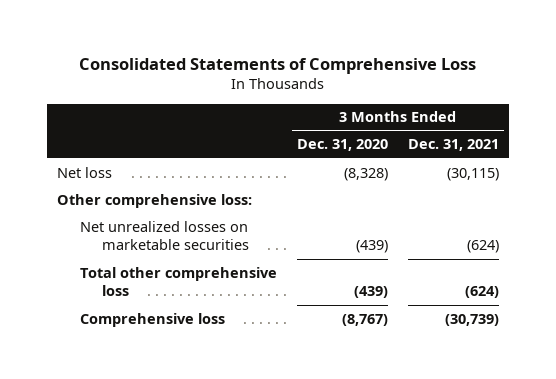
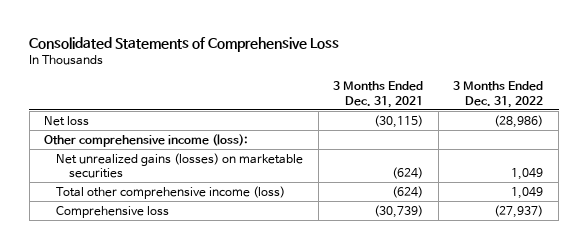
[296,139,388,152] Dec. 31, 2020 -> none
none -> [453,81,544,108] 3 Months Ended Dec. 31, 2022
[57,193,253,208] Other comprehensive loss: -> [44,133,249,147] Other comprehensive income (loss):
[79,220,249,251] Net unrealized losses on marketable securities -> [56,152,304,179] Net unrealized gains (losses) on marketable securities
[79,266,277,297] Total other comprehensive loss -> [56,185,286,199] Total other comprehensive income (loss)

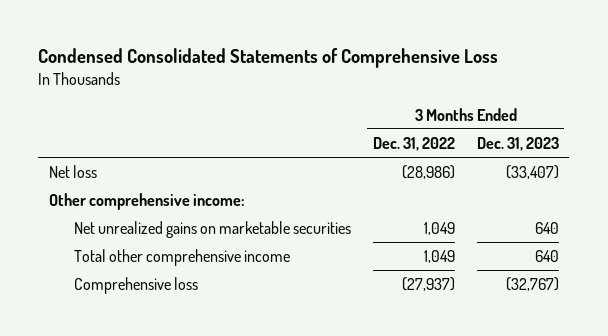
[29,36,340,52] Consolidated Statements of Comprehensive Loss -> [38,48,499,69] Condensed Consolidated Statements of Comprehensive Loss
[333,81,424,108] 3 Months Ended Dec. 31, 2021 -> none
none -> [476,136,559,151] Dec. 31, 2023
[44,133,249,147] Other comprehensive income (loss): -> [49,192,246,210] Other comprehensive income:
[56,152,304,179] Net unrealized gains (losses) on marketable securities -> [74,220,352,238] Net unrealized gains on marketable securities
[56,185,286,199] Total other comprehensive income (loss) -> [74,248,291,266] Total other comprehensive income

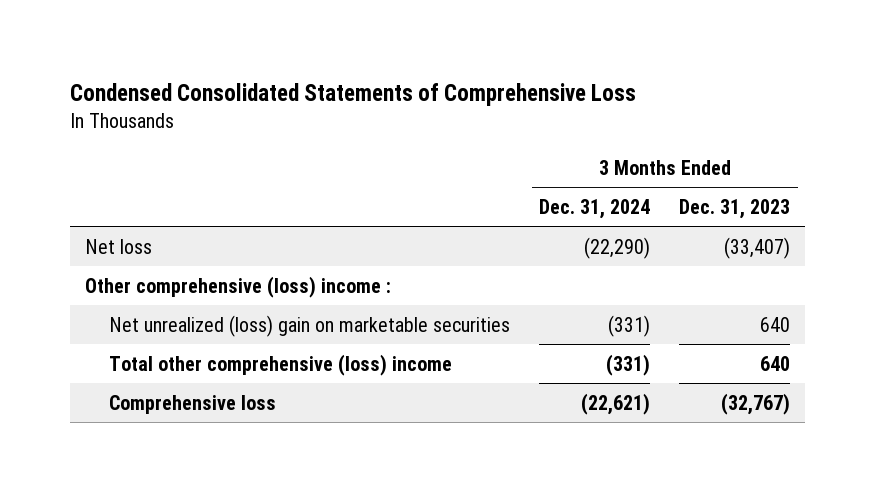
[372,136,455,151] Dec. 31, 2022 -> none
none -> [539,198,651,219] Dec. 31, 2024
[49,192,246,210] Other comprehensive income: -> [84,275,391,298] Other comprehensive (loss) income :
[74,220,352,238] Net unrealized gains on marketable securities -> [109,314,511,337] Net unrealized (loss) gain on marketable securities
[74,248,291,266] Total other comprehensive income -> [109,353,453,376] Total other comprehensive (loss) income

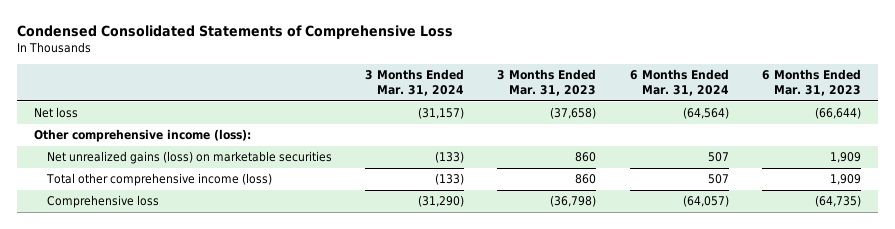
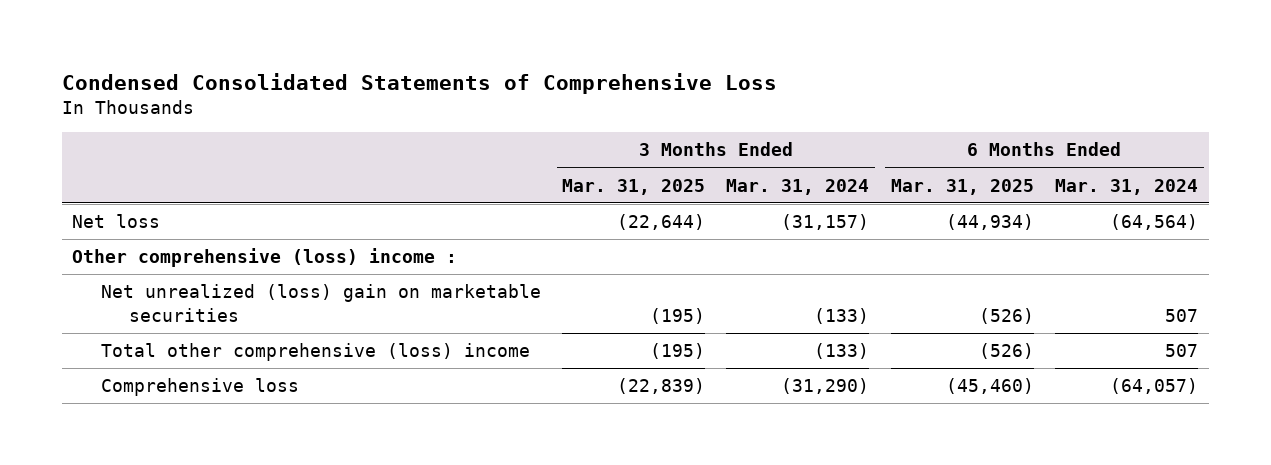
[497,69,597,96] 3 Months Ended Mar. 31, 2023 -> none
[762,69,862,96] 6 Months Ended Mar. 31, 2023 -> none
none -> [561,178,705,195] Mar. 31, 2025
none -> [890,178,1034,195] Mar. 31, 2025
[33,129,251,143] Other comprehensive income (loss): -> [72,248,458,268] Other comprehensive (loss) income :
[46,151,332,165] Net unrealized gains (loss) on marketable securities -> [100,284,541,322] Net unrealized (loss) gain on marketable securities
[45,173,272,187] Total other comprehensive income (loss) -> [100,343,530,362] Total other comprehensive (loss) income

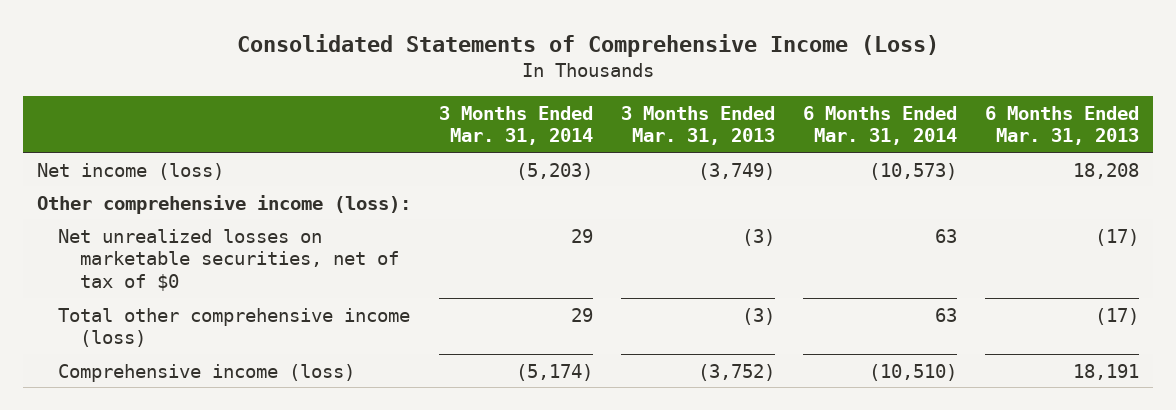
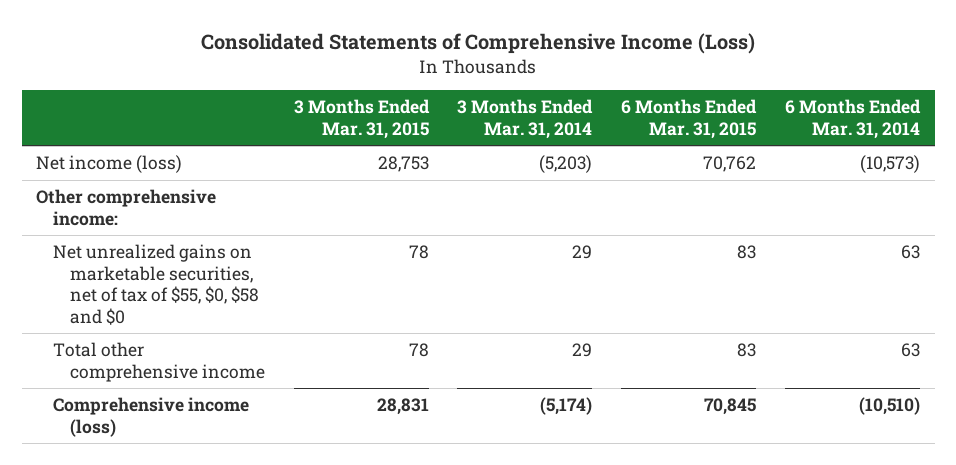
[621,105,776,146] 3 Months Ended Mar. 31, 2013 -> none
[985,105,1140,146] 6 Months Ended Mar. 31, 2013 -> none
none -> [293,99,430,139] 3 Months Ended Mar. 31, 2015
none -> [621,99,758,139] 6 Months Ended Mar. 31, 2015
[37,194,412,214] Other comprehensive income (loss): -> [36,189,217,226] Other comprehensive income:
[58,228,399,291] Net unrealized losses on marketable securities, net of tax of $0 -> [52,244,259,325] Net unrealized gains on marketable securities, net of tax of $55, $0, $58 and $0
[58,307,411,348] Total other comprehensive income (loss) -> [52,342,265,382] Total other comprehensive income

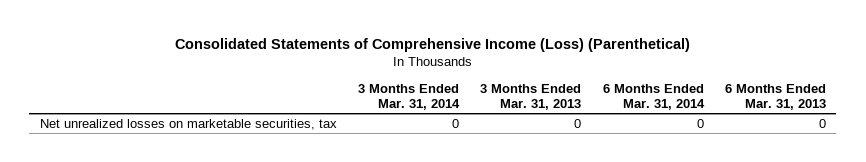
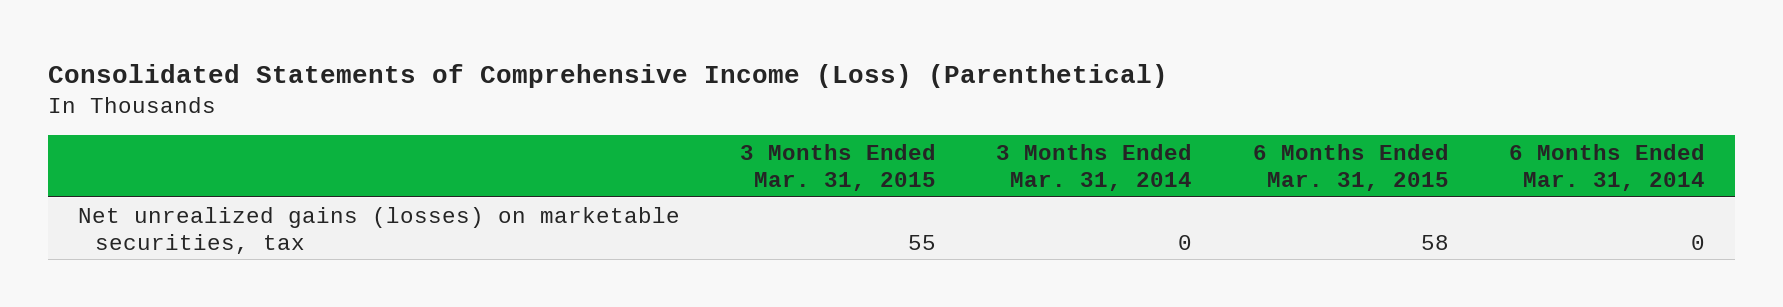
[480,84,582,111] 3 Months Ended Mar. 31, 2013 -> none
[724,84,826,111] 6 Months Ended Mar. 31, 2013 -> none
none -> [740,144,937,191] 3 Months Ended Mar. 31, 2015
none -> [1252,144,1449,191] 6 Months Ended Mar. 31, 2015
[40,118,338,130] Net unrealized losses on marketable securities, tax -> [77,206,680,254] Net unrealized gains (losses) on marketable securities, tax

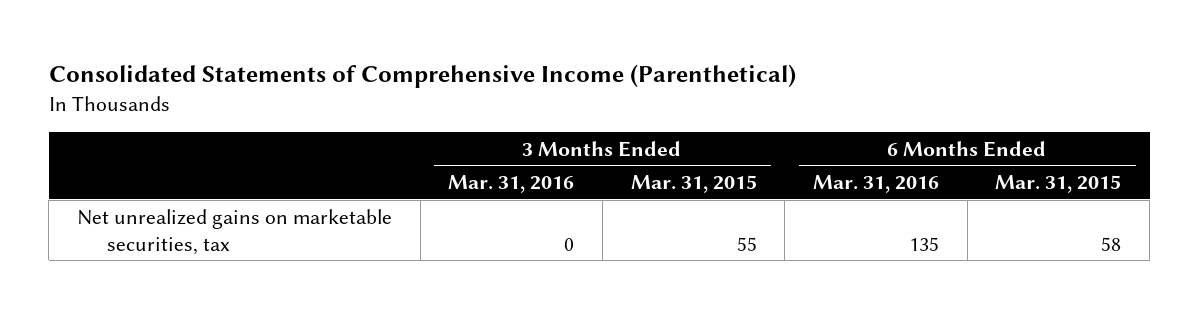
[47,63,1168,88] Consolidated Statements of Comprehensive Income (Loss) (Parenthetical) -> [48,63,796,88] Consolidated Statements of Comprehensive Income (Parenthetical)
[996,144,1193,191] 3 Months Ended Mar. 31, 2014 -> none
[1508,144,1705,191] 6 Months Ended Mar. 31, 2014 -> none
none -> [448,174,575,193] Mar. 31, 2016
none -> [813,174,940,193] Mar. 31, 2016
[77,206,680,254] Net unrealized gains (losses) on marketable securities, tax -> [76,208,392,255] Net unrealized gains on marketable securities, tax

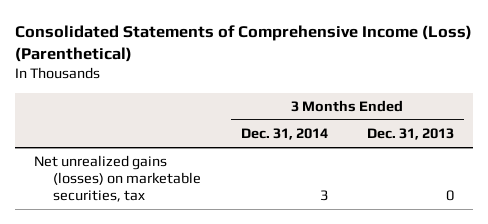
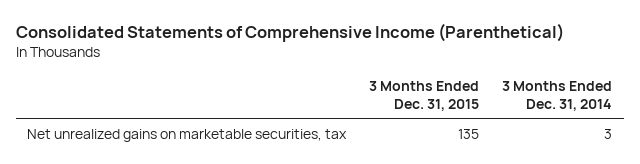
[14,24,472,63] Consolidated Statements of Comprehensive Income (Loss) (Parenthetical) -> [15,22,564,42] Consolidated Statements of Comprehensive Income (Parenthetical)
[366,128,454,141] Dec. 31, 2013 -> none
none -> [369,80,480,111] 3 Months Ended Dec. 31, 2015
[34,155,202,202] Net unrealized gains (losses) on marketable securities, tax -> [27,128,348,142] Net unrealized gains on marketable securities, tax

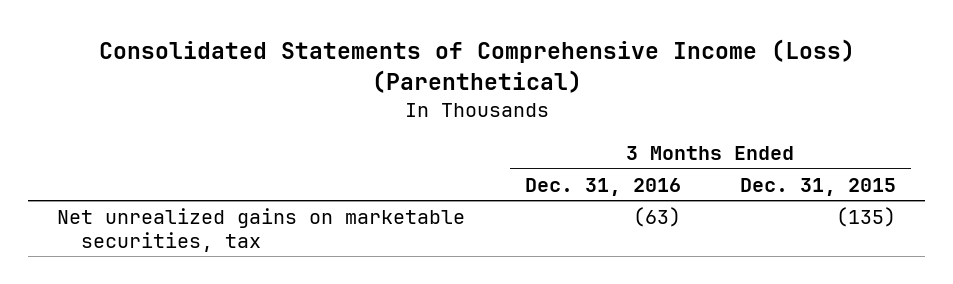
[15,22,564,42] Consolidated Statements of Comprehensive Income (Parenthetical) -> [98,38,855,93] Consolidated Statements of Comprehensive Income (Loss) (Parenthetical)
[502,80,613,111] 3 Months Ended Dec. 31, 2014 -> none
none -> [524,177,681,196] Dec. 31, 2016
[458,128,480,139] 135 -> [835,207,896,228] (135)

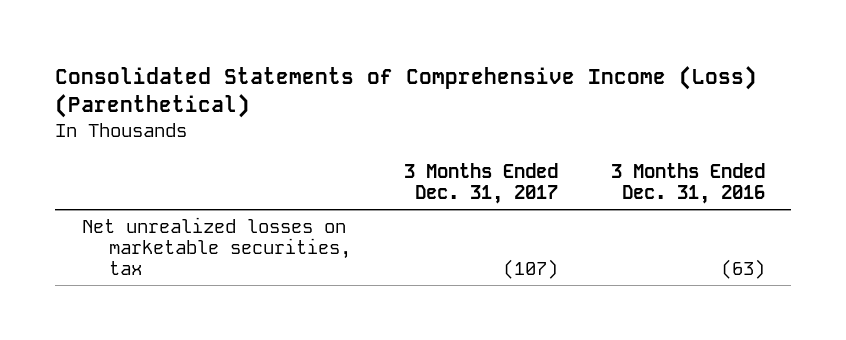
[739,177,896,196] Dec. 31, 2015 -> none
none -> [403,162,558,205] 3 Months Ended Dec. 31, 2017
[57,208,466,252] Net unrealized gains on marketable securities, tax -> [81,216,352,276] Net unrealized losses on marketable securities, tax

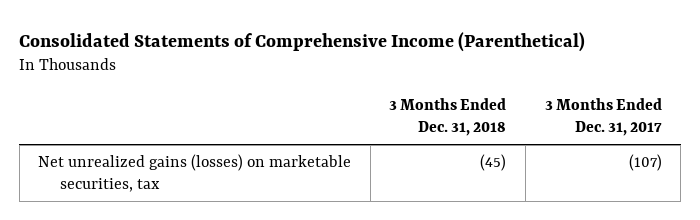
[55,65,758,119] Consolidated Statements of Comprehensive Income (Loss) (Parenthetical) -> [19,31,586,52] Consolidated Statements of Comprehensive Income (Parenthetical)
[610,162,765,205] 3 Months Ended Dec. 31, 2016 -> none
none -> [389,98,507,137] 3 Months Ended Dec. 31, 2018
[81,216,352,276] Net unrealized losses on marketable securities, tax -> [38,153,352,193] Net unrealized gains (losses) on marketable securities, tax

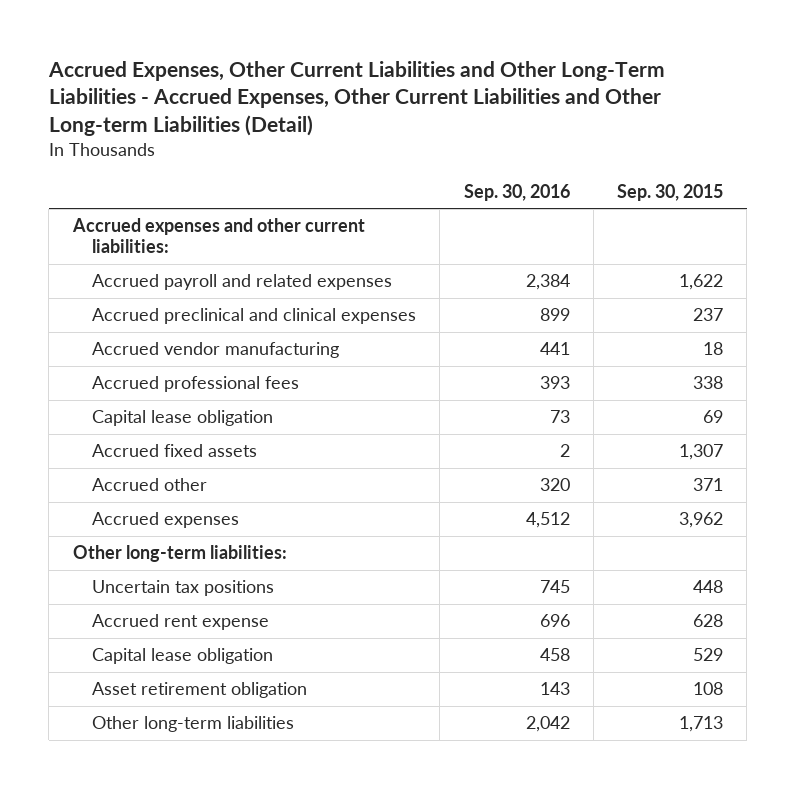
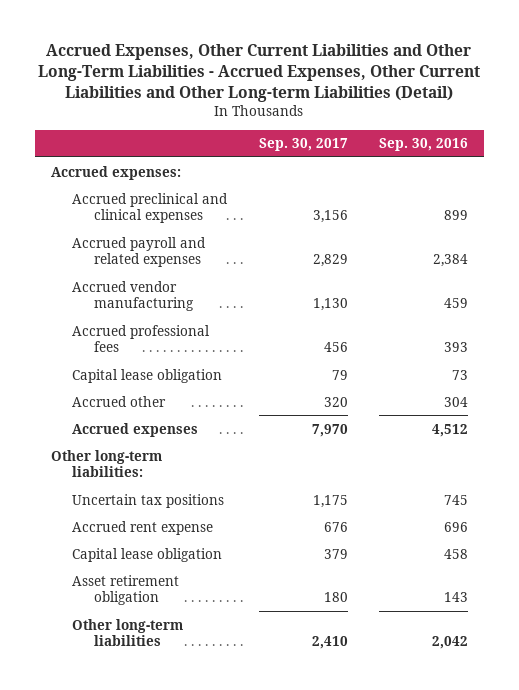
[617,183,724,201] Sep. 30, 2015 -> none
none -> [258,138,348,152] Sep. 30, 2017
[71,218,365,254] Accrued expenses and other current liabilities: -> none
none -> [50,165,181,180] Accrued expenses:
[92,274,393,291] Accrued payroll and related expenses -> [72,236,207,268] Accrued payroll and related expenses
[539,342,570,356] 441 -> [444,298,469,309] 459
[92,444,258,458] Accrued fixed assets -> none
[539,478,570,492] 320 -> [444,396,469,407] 304

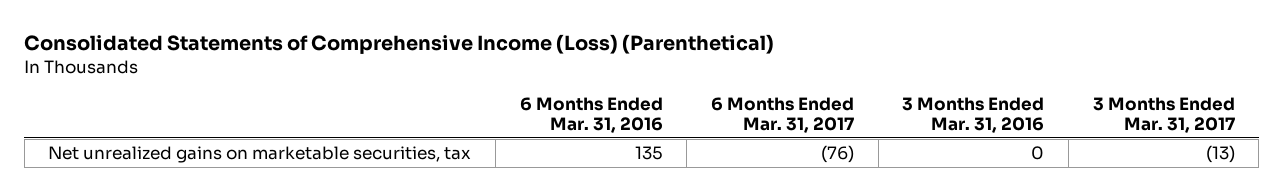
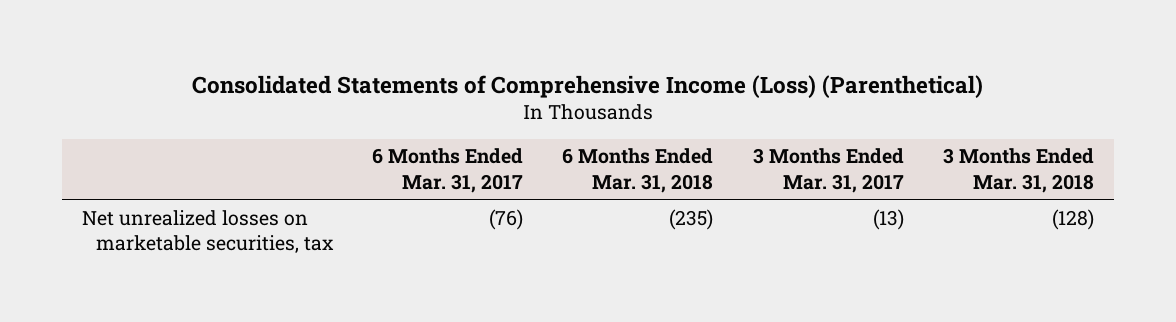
[519,96,663,133] 6 Months Ended Mar. 31, 2016 -> none
[902,96,1045,133] 3 Months Ended Mar. 31, 2016 -> none
none -> [562,148,714,193] 6 Months Ended Mar. 31, 2018
none -> [942,148,1094,193] 3 Months Ended Mar. 31, 2018
[48,146,472,164] Net unrealized gains on marketable securities, tax -> [81,209,334,254] Net unrealized losses on marketable securities, tax

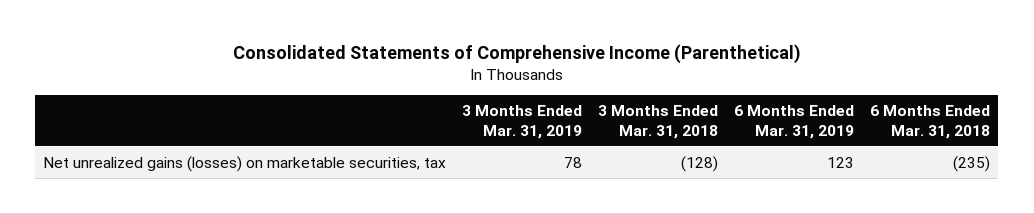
[191,74,983,98] Consolidated Statements of Comprehensive Income (Loss) (Parenthetical) -> [232,44,801,65] Consolidated Statements of Comprehensive Income (Parenthetical)
[372,148,524,193] 6 Months Ended Mar. 31, 2017 -> none
[752,148,904,193] 3 Months Ended Mar. 31, 2017 -> none
none -> [462,105,583,139] 3 Months Ended Mar. 31, 2019
none -> [734,105,855,139] 6 Months Ended Mar. 31, 2019
[81,209,334,254] Net unrealized losses on marketable securities, tax -> [43,155,447,172] Net unrealized gains (losses) on marketable securities, tax

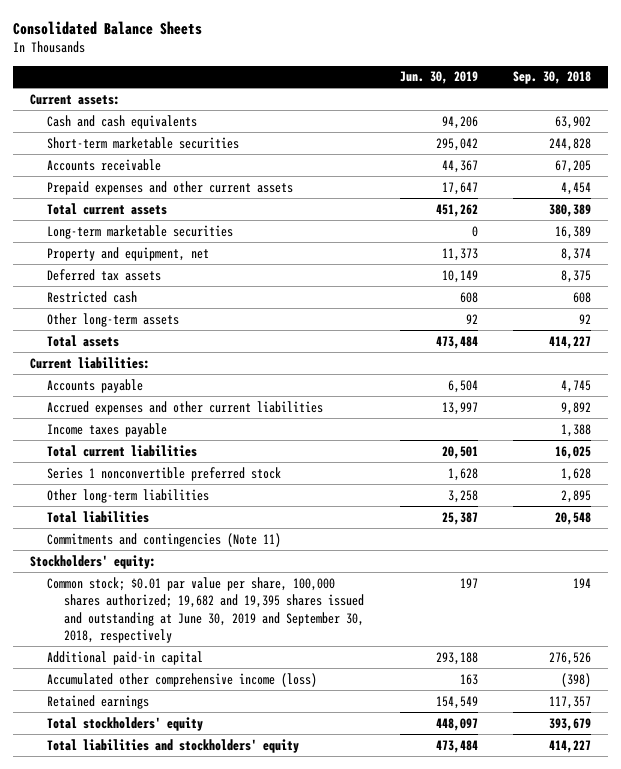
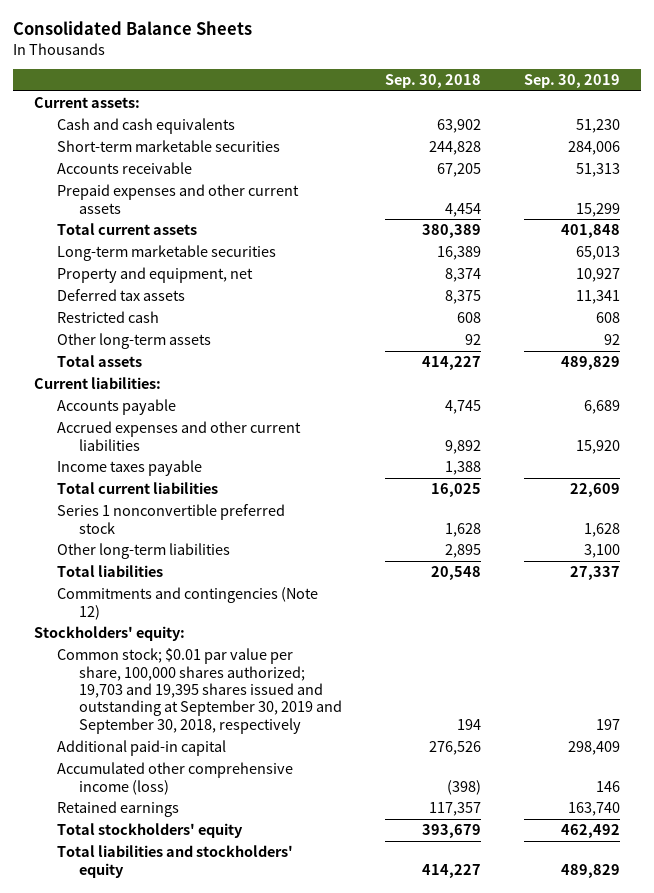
[399,71,478,85] Jun. 30, 2019 -> none
none -> [523,74,620,89] Sep. 30, 2019
[47,532,282,547] Commitments and contingencies (Note 11) -> [56,587,318,620] Commitments and contingencies (Note 12)
[47,576,365,644] Common stock; $0.01 par value per share, 100,000 shares authorized; 19,682 and 19,395 shares issued and outstanding at June 30, 2019 and September 30, 2018, respectively -> [56,648,343,734] Common stock; $0.01 par value per share, 100,000 shares authorized; 19,703 and 19,395 shares issued and outstanding at September 30, 2019 and September 30, 2018, respectively

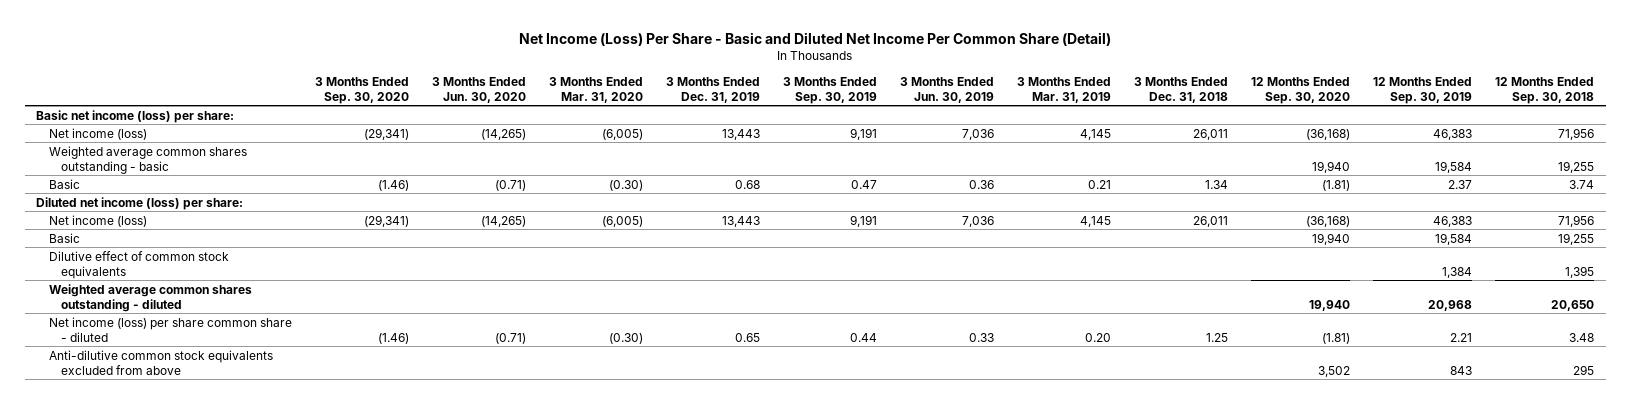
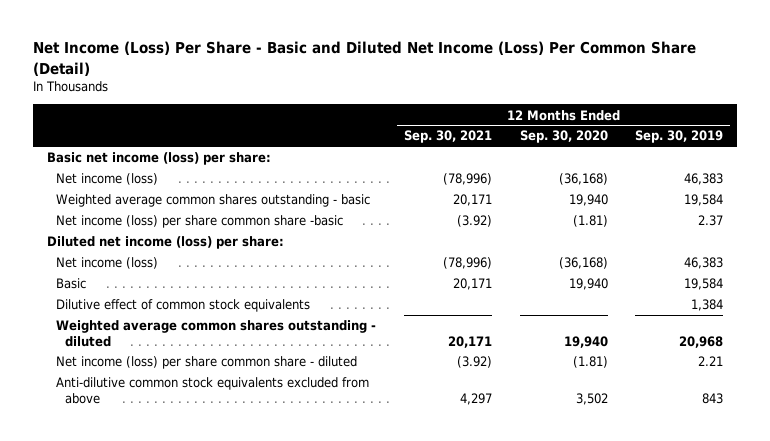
[519,31,1112,46] Net Income (Loss) Per Share - Basic and Diluted Net Income Per Common Share (Detail) -> [32,41,696,76] Net Income (Loss) Per Share - Basic and Diluted Net Income (Loss) Per Common Share (Detail)
[314,76,409,104] 3 Months Ended Sep. 30, 2020 -> none
[431,76,526,103] 3 Months Ended Jun. 30, 2020 -> none
[548,76,643,103] 3 Months Ended Mar. 31, 2020 -> none
[665,76,760,103] 3 Months Ended Dec. 31, 2019 -> none
[782,76,877,104] 3 Months Ended Sep. 30, 2019 -> none
[900,76,995,103] 3 Months Ended Jun. 30, 2019 -> none
[1017,76,1112,103] 3 Months Ended Mar. 31, 2019 -> none
[1134,76,1229,103] 3 Months Ended Dec. 31, 2018 -> none
[1495,76,1595,104] 12 Months Ended Sep. 30, 2018 -> none
none -> [403,130,492,144] Sep. 30, 2021
[48,178,80,189] Basic -> [56,215,344,229] Net income (loss) per share common share -basic

